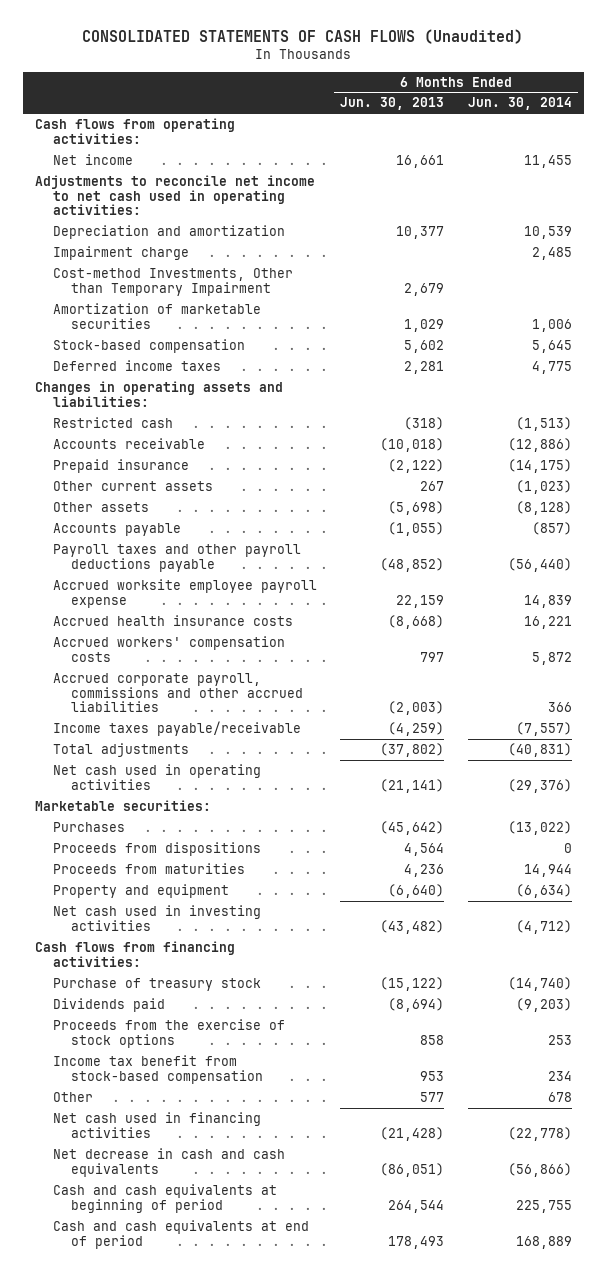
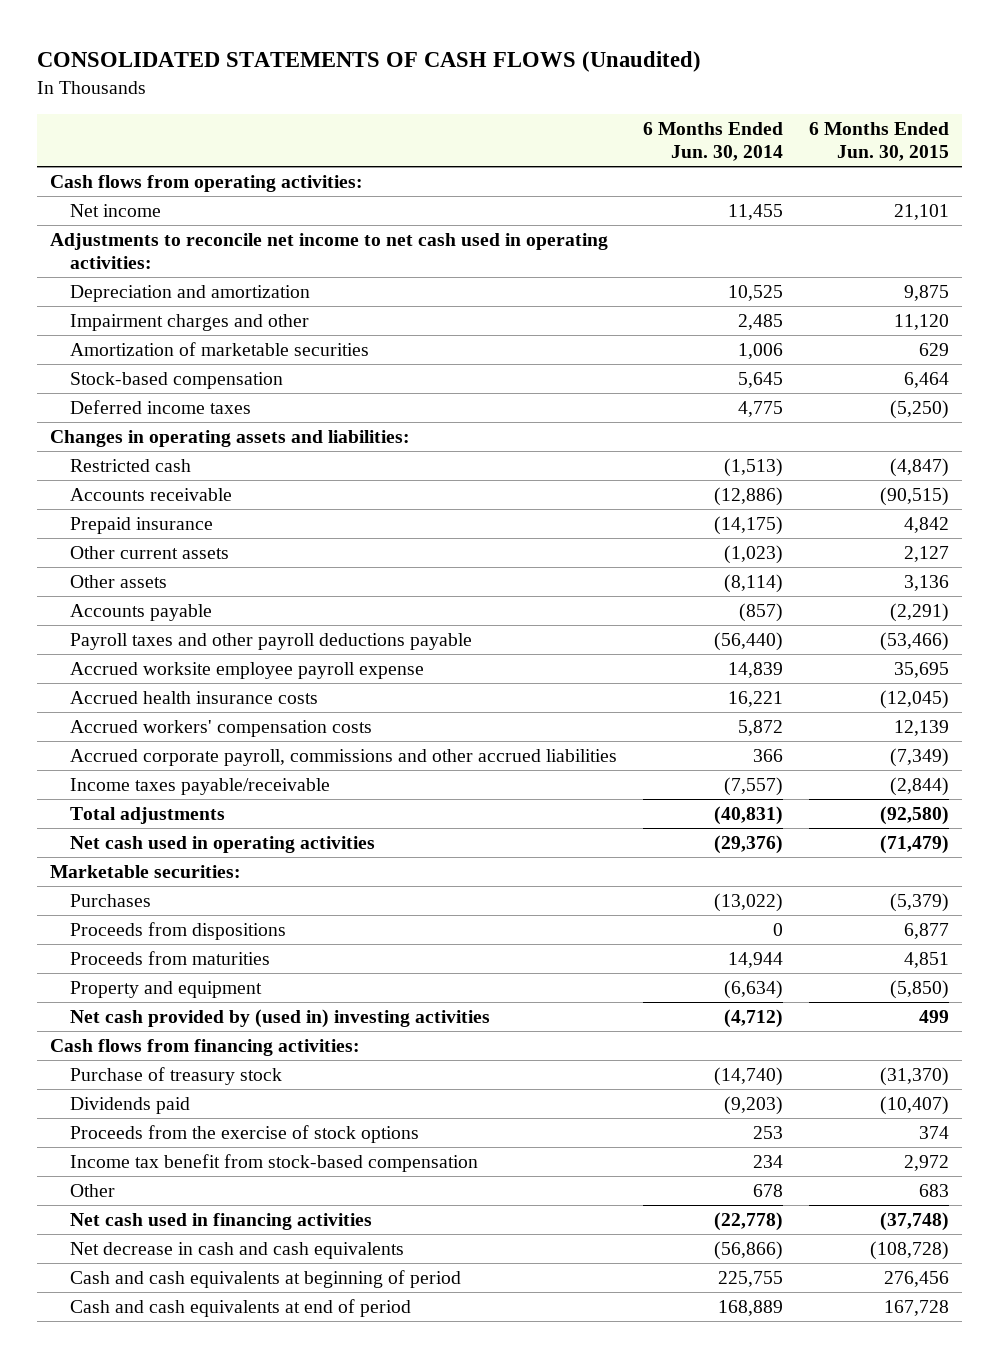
[340,97,445,111] Jun. 30, 2013 -> none
none -> [809,121,950,161] 6 Months Ended Jun. 30, 2015
[52,268,293,296] Cost-method Investments, Other than Temporary Impairment -> none
[523,226,572,240] 10,539 -> [727,285,783,302] 10,525
[52,246,189,261] Impairment charge -> [69,314,309,332] Impairment charges and other
[515,501,572,516] (8,128) -> [723,574,783,594] (8,114)
[52,905,261,931] Net cash used in investing activities -> [69,1009,490,1029] Net cash provided by (used in) investing activities

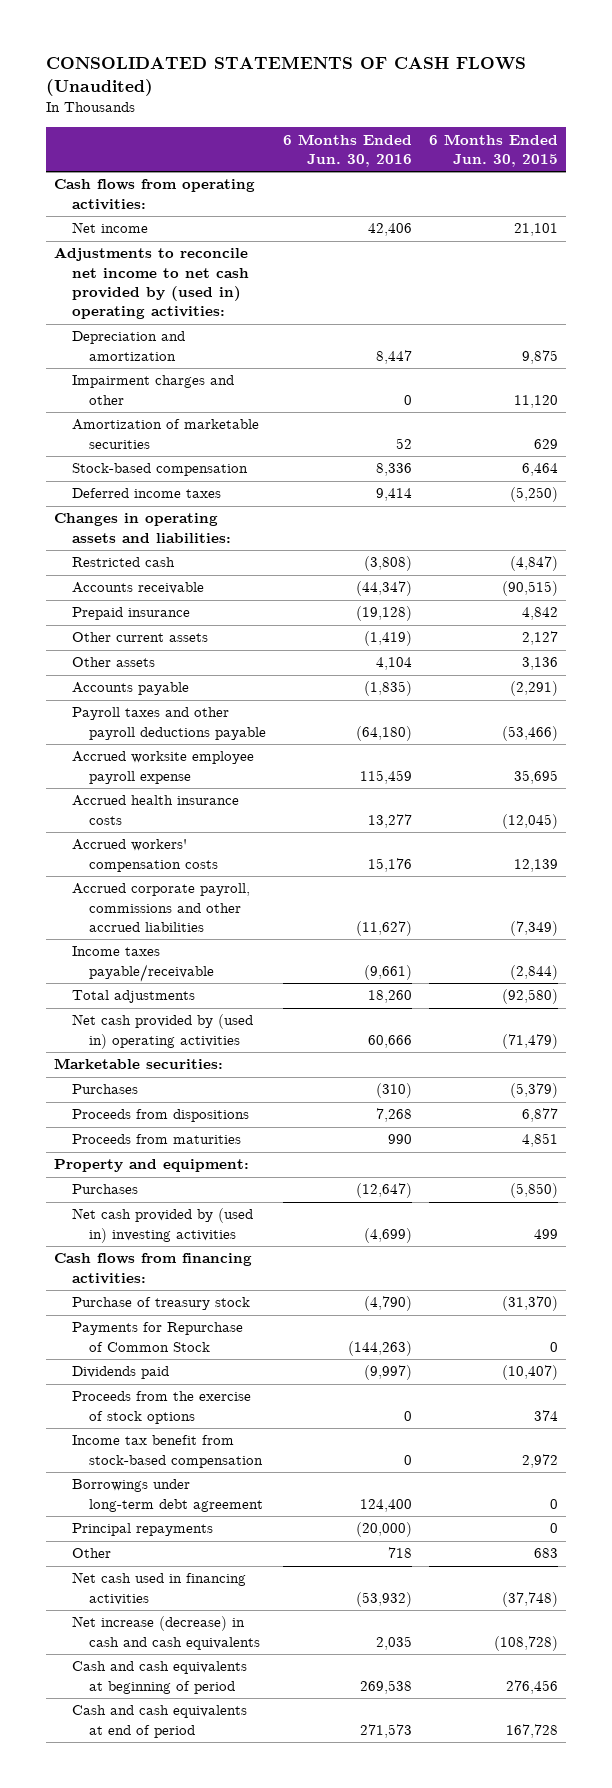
[642,121,783,161] 6 Months Ended Jun. 30, 2014 -> none
none -> [283,133,413,167] 6 Months Ended Jun. 30, 2016
[50,233,609,270] Adjustments to reconcile net income to net cash used in operating activities: -> [54,247,249,320] Adjustments to reconcile net income to net cash provided by (used in) operating activities:
[69,836,375,854] Net cash used in operating activities -> [71,1014,253,1049] Net cash provided by (used in) operating activities
none -> [54,1159,250,1173] Property and equipment:
[69,981,262,999] Property and equipment -> [71,1184,138,1195] Purchases
none -> [71,1322,243,1352] Payments for Repurchase of Common Stock
none -> [71,1479,264,1512] Borrowings under long-term debt agreement
none -> [71,1523,213,1537] Principal repayments
[69,1242,404,1260] Net decrease in cash and cash equivalents -> [71,1616,261,1650] Net increase (decrease) in cash and cash equivalents

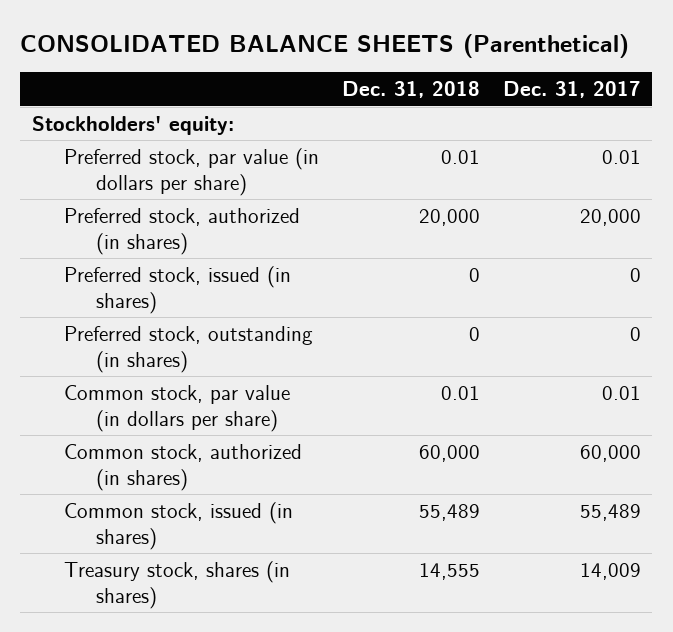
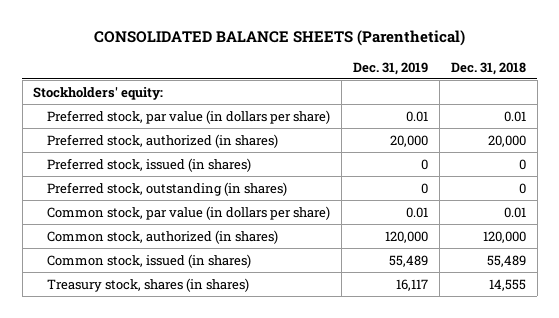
[502,80,641,98] Dec. 31, 2017 -> none
none -> [353,61,429,75] Dec. 31, 2019
[419,444,481,462] 60,000 -> [482,230,526,243] 120,000

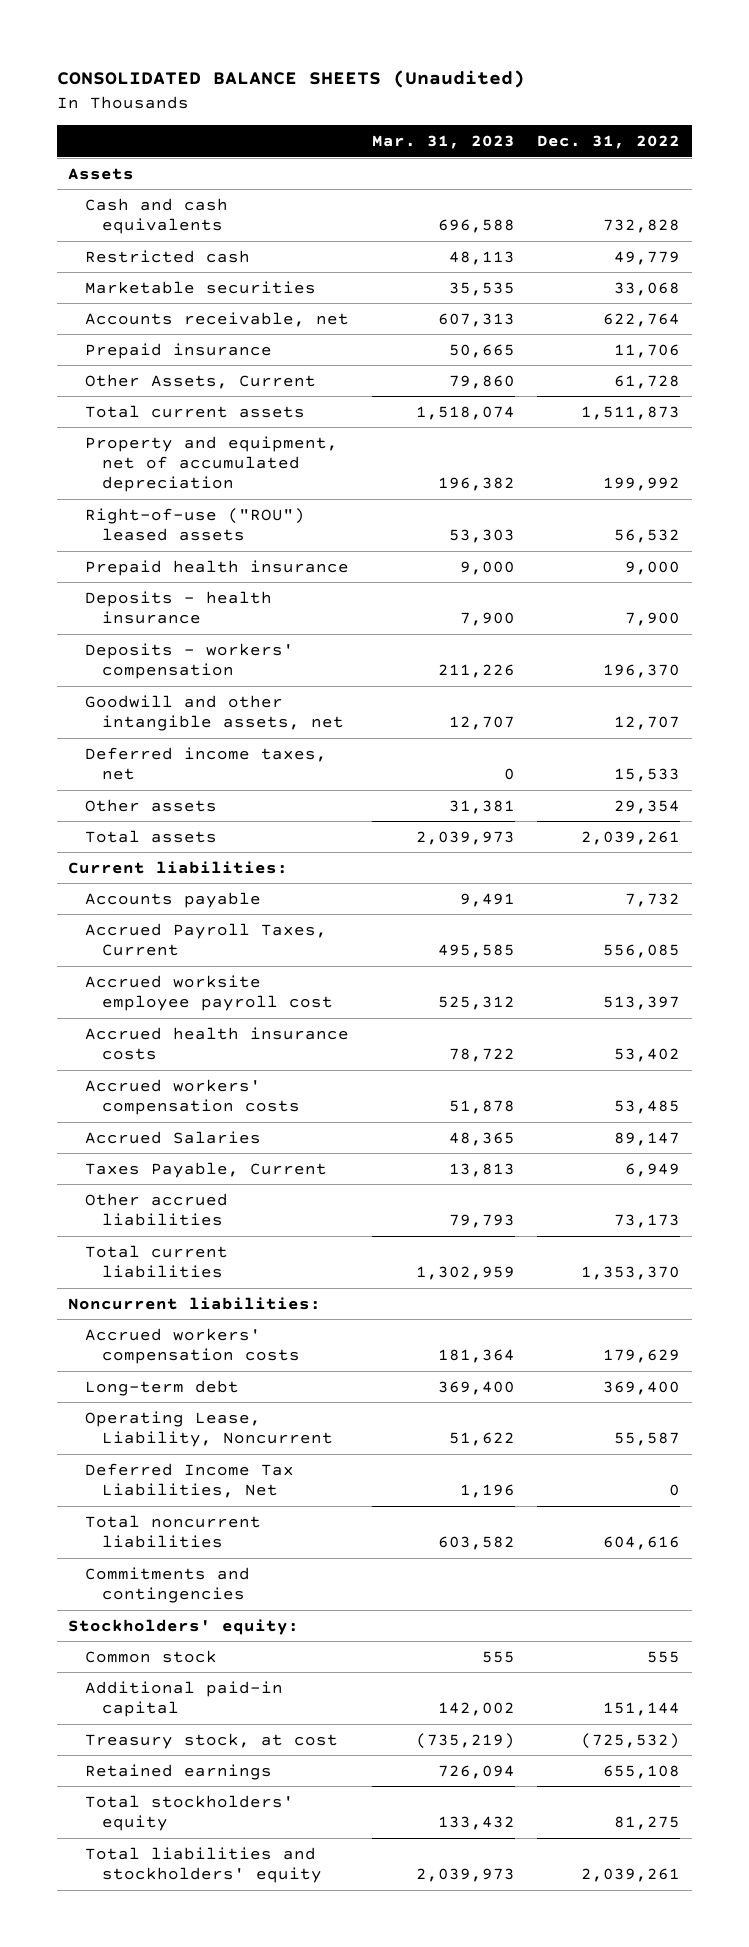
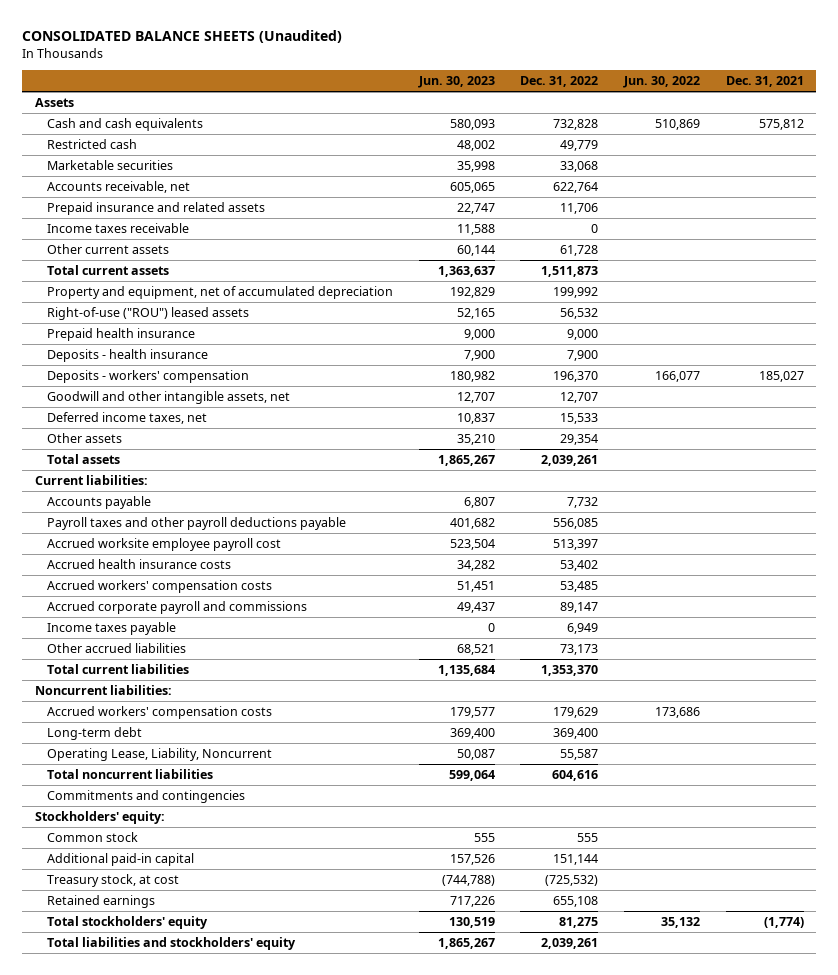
[371,135,515,150] Mar. 31, 2023 -> none
none -> [417,76,495,89] Jun. 30, 2023
none -> [622,76,700,89] Jun. 30, 2022
none -> [725,76,804,88] Dec. 31, 2021
[85,342,273,359] Prepaid insurance -> [46,202,265,216] Prepaid insurance and related assets
none -> [46,223,189,234] Income taxes receivable
[85,373,317,389] Other Assets, Current -> [46,244,169,255] Other current assets
[85,922,328,957] Accrued Payroll Taxes, Current -> [46,517,346,531] Payroll taxes and other payroll deductions payable
[85,1130,262,1144] Accrued Salaries -> [46,601,307,615] Accrued corporate payroll and commissions
[85,1161,328,1178] Taxes Payable, Current -> [46,622,176,636] Income taxes payable
[85,1462,295,1499] Deferred Income Tax Liabilities, Net -> none

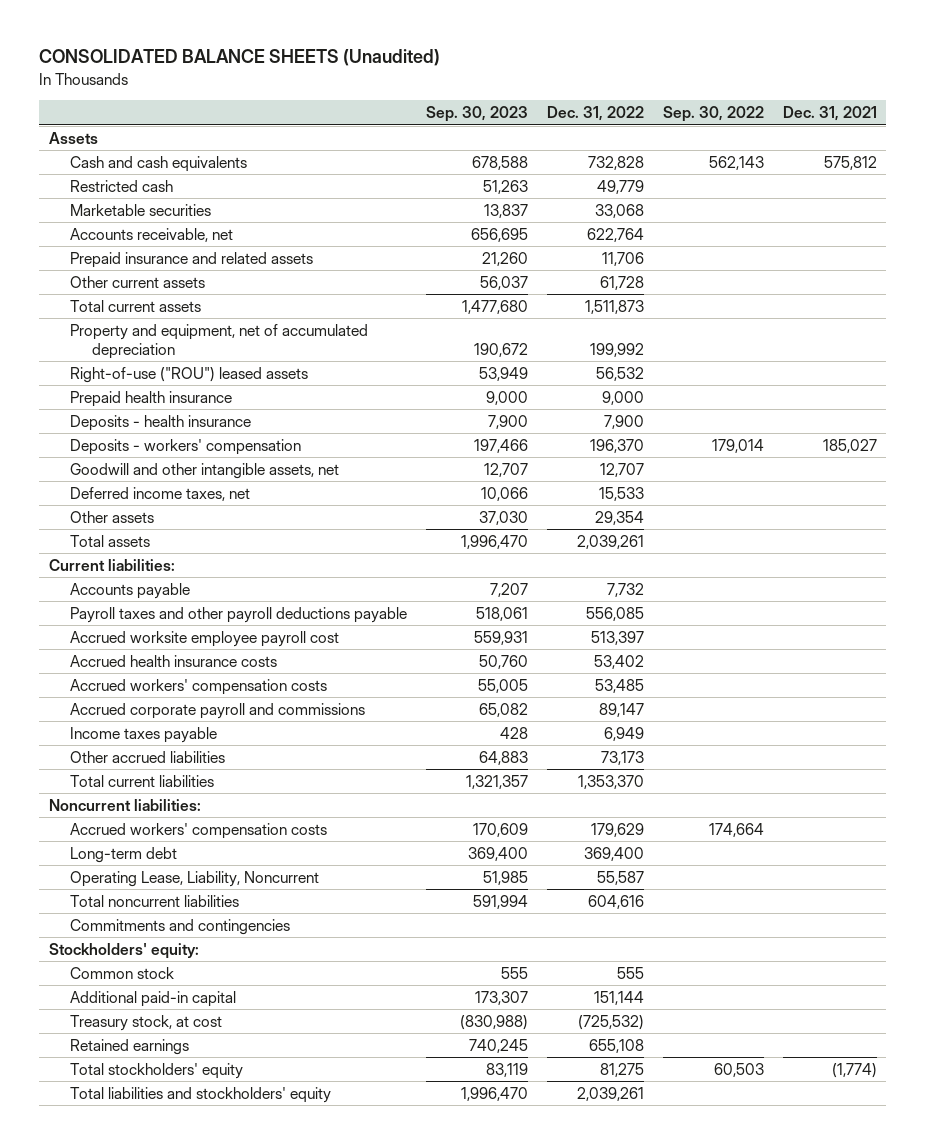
[417,76,495,89] Jun. 30, 2023 -> none
[622,76,700,89] Jun. 30, 2022 -> none
none -> [426,106,529,123] Sep. 30, 2023
none -> [663,106,765,123] Sep. 30, 2022
[46,223,189,234] Income taxes receivable -> none

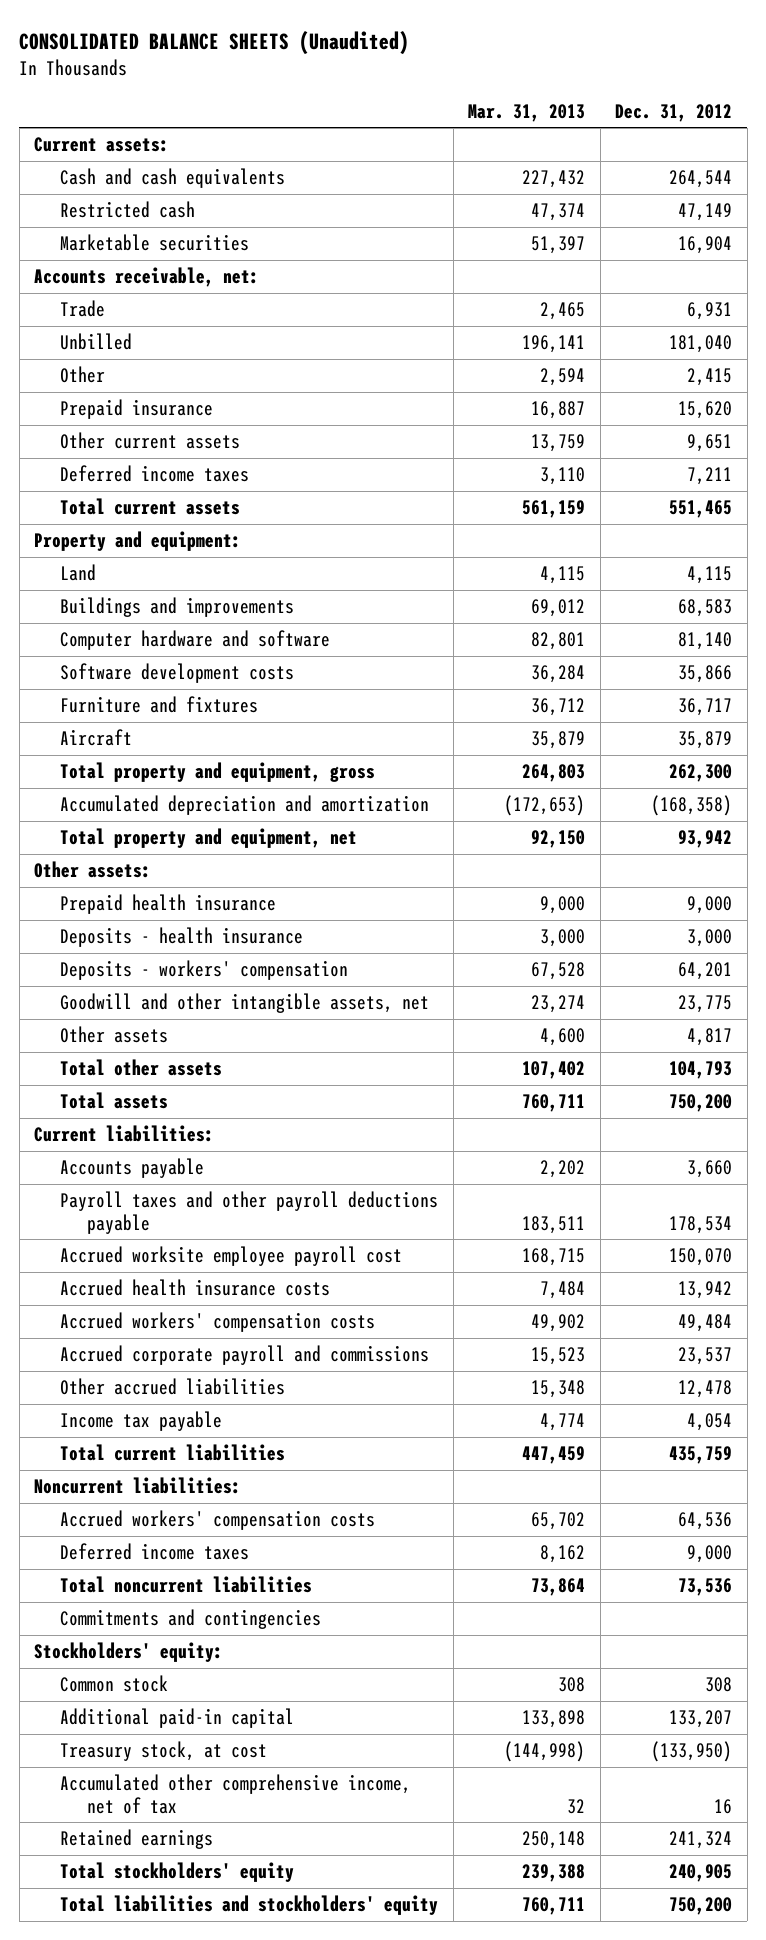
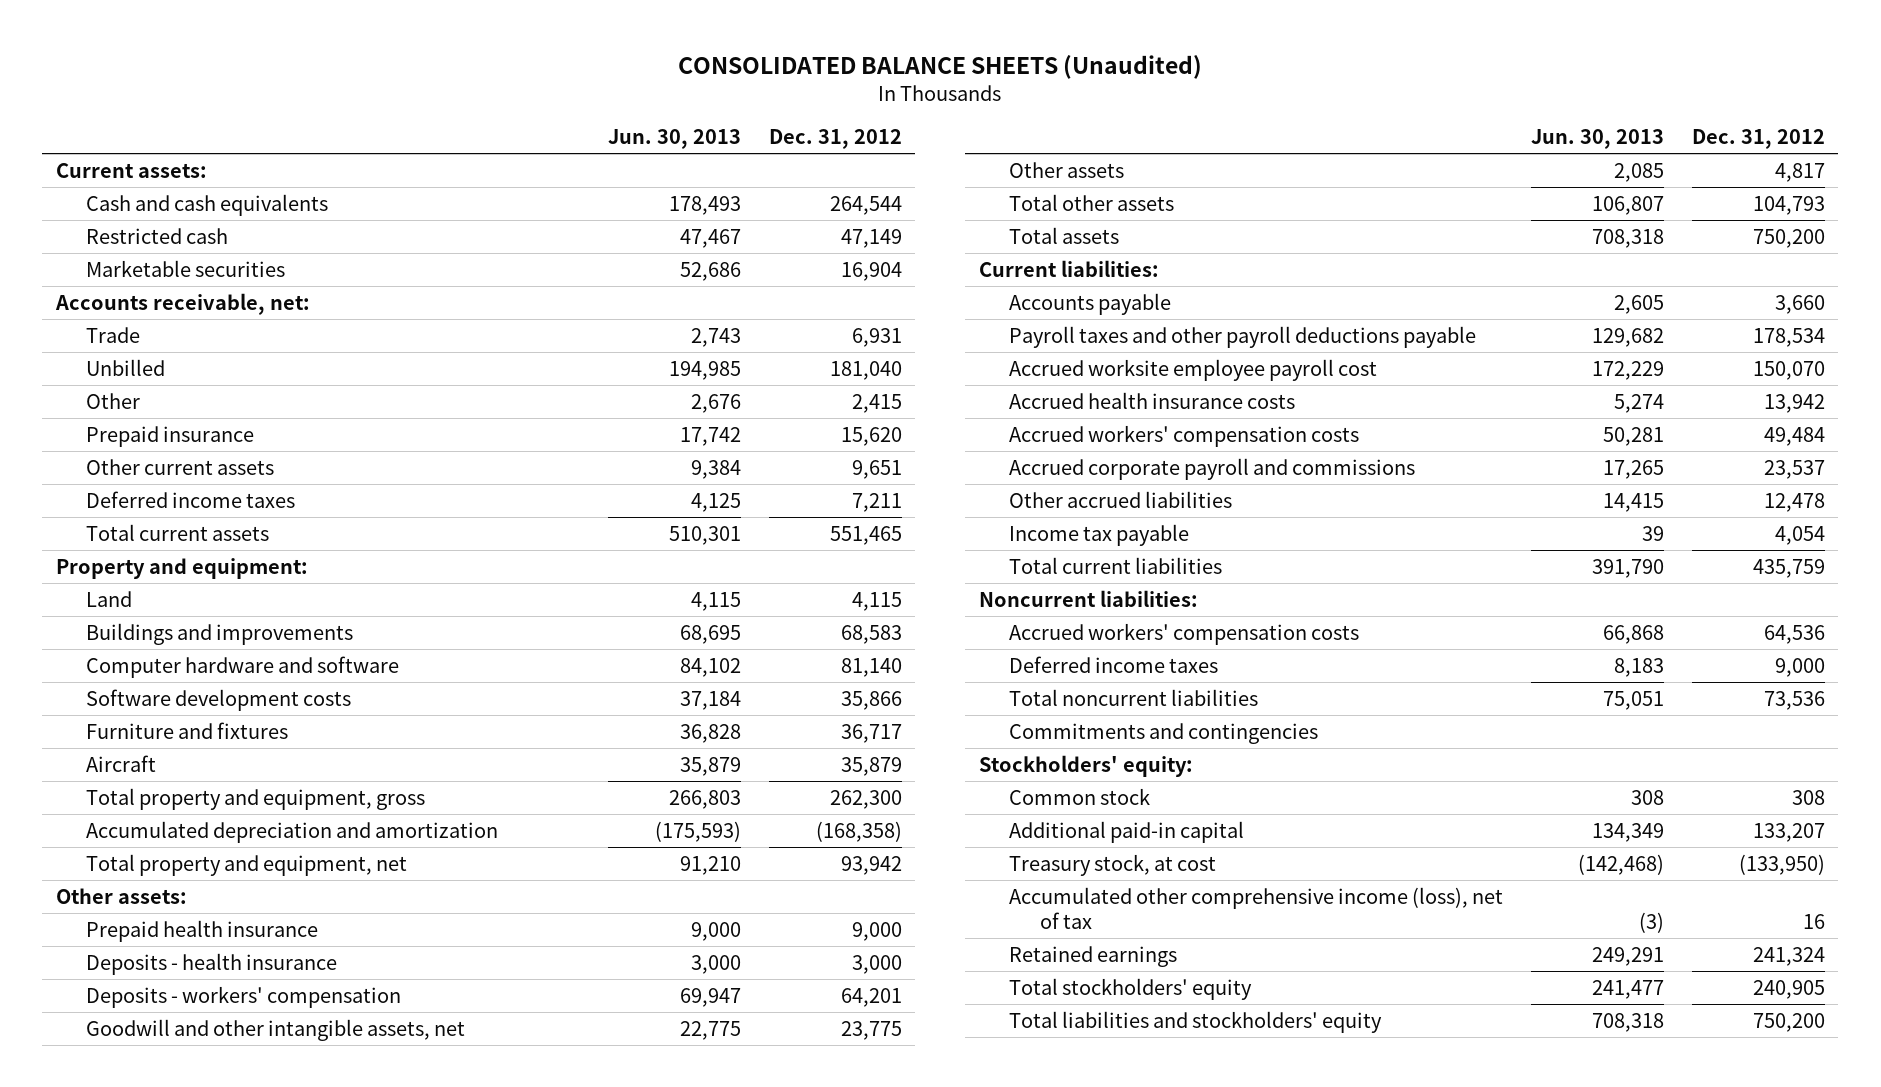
[468,103,586,122] Mar. 31, 2013 -> none
none -> [608,129,742,150] Jun. 30, 2013
[60,1774,412,1814] Accumulated other comprehensive income, net of tax -> [1009,886,1504,930] Accumulated other comprehensive income (loss), net of tax

